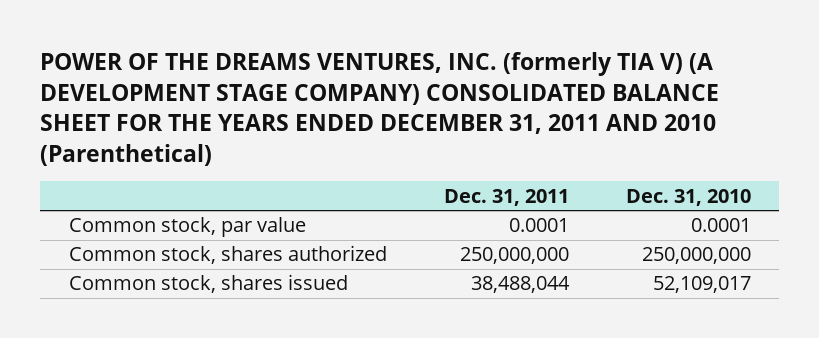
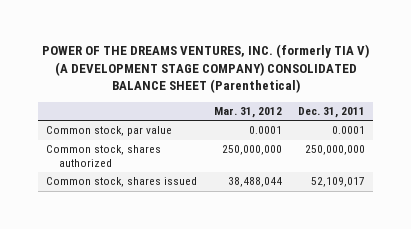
[40,52,720,166] POWER OF THE DREAMS VENTURES, INC. (formerly TIA V) (A DEVELOPMENT STAGE COMPANY) CONSOLIDATED BALANCE SHEET FOR THE YEARS ENDED DECEMBER 31, 2011 AND 2010 (Parenthetical) -> [41,44,369,94] POWER OF THE DREAMS VENTURES, INC. (formerly TIA V) (A DEVELOPMENT STAGE COMPANY) CONSOLIDATED BALANCE SHEET (Parenthetical)
[625,188,751,206] Dec. 31, 2010 -> none
none -> [213,106,282,118] Mar. 31, 2012
[470,276,570,294] 38,488,044 -> [311,177,366,188] 52,109,017

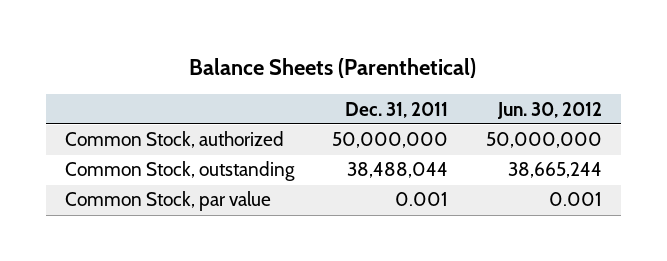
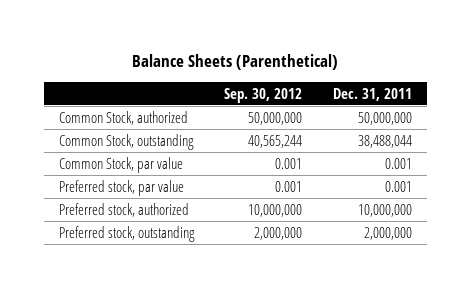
[496,101,602,119] Jun. 30, 2012 -> none
none -> [224,87,303,103] Sep. 30, 2012
none -> [58,179,184,196] Preferred stock, par value
none -> [58,202,189,217] Preferred stock, authorized
none -> [58,225,195,242] Preferred stock, outstanding

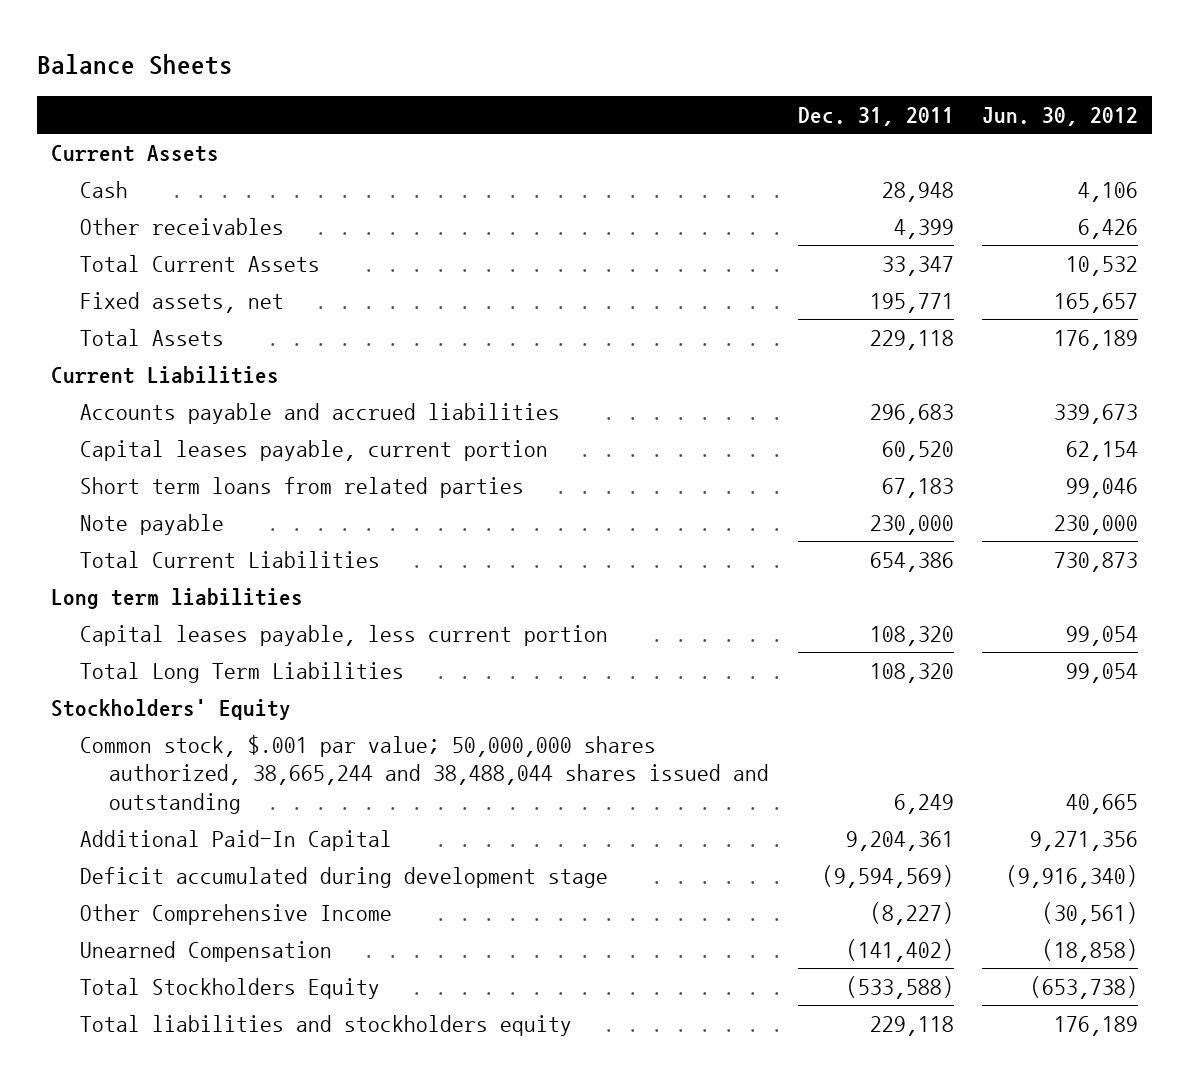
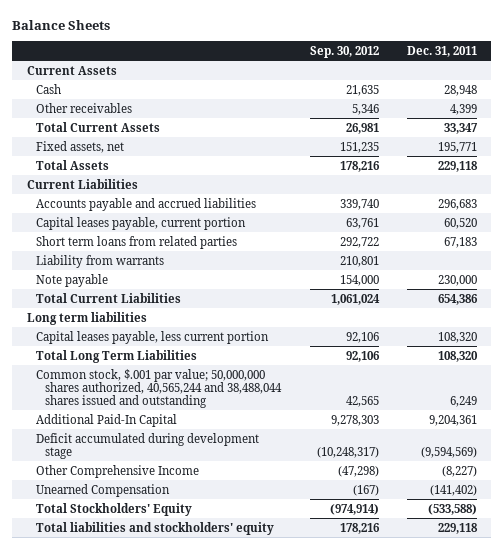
[982,107,1139,127] Jun. 30, 2012 -> none
none -> [309,45,379,58] Sep. 30, 2012
none -> [35,254,164,268] Liability from warrants
[51,699,292,721] Stockholders' Equity -> none
[80,735,770,814] Common stock, $.001 par value; 50,000,000 shares authorized, 38,665,244 and 38,488,044 shares issued and outstanding -> [35,368,283,408] Common stock, $.001 par value; 50,000,000 shares authorized, 40,565,244 and 38,488,044 shares issued and outstanding
[80,978,381,1000] Total Stockholders Equity -> [35,502,192,516] Total Stockholders' Equity
[80,1015,573,1037] Total liabilities and stockholders equity -> [35,521,274,535] Total liabilities and stockholders' equity

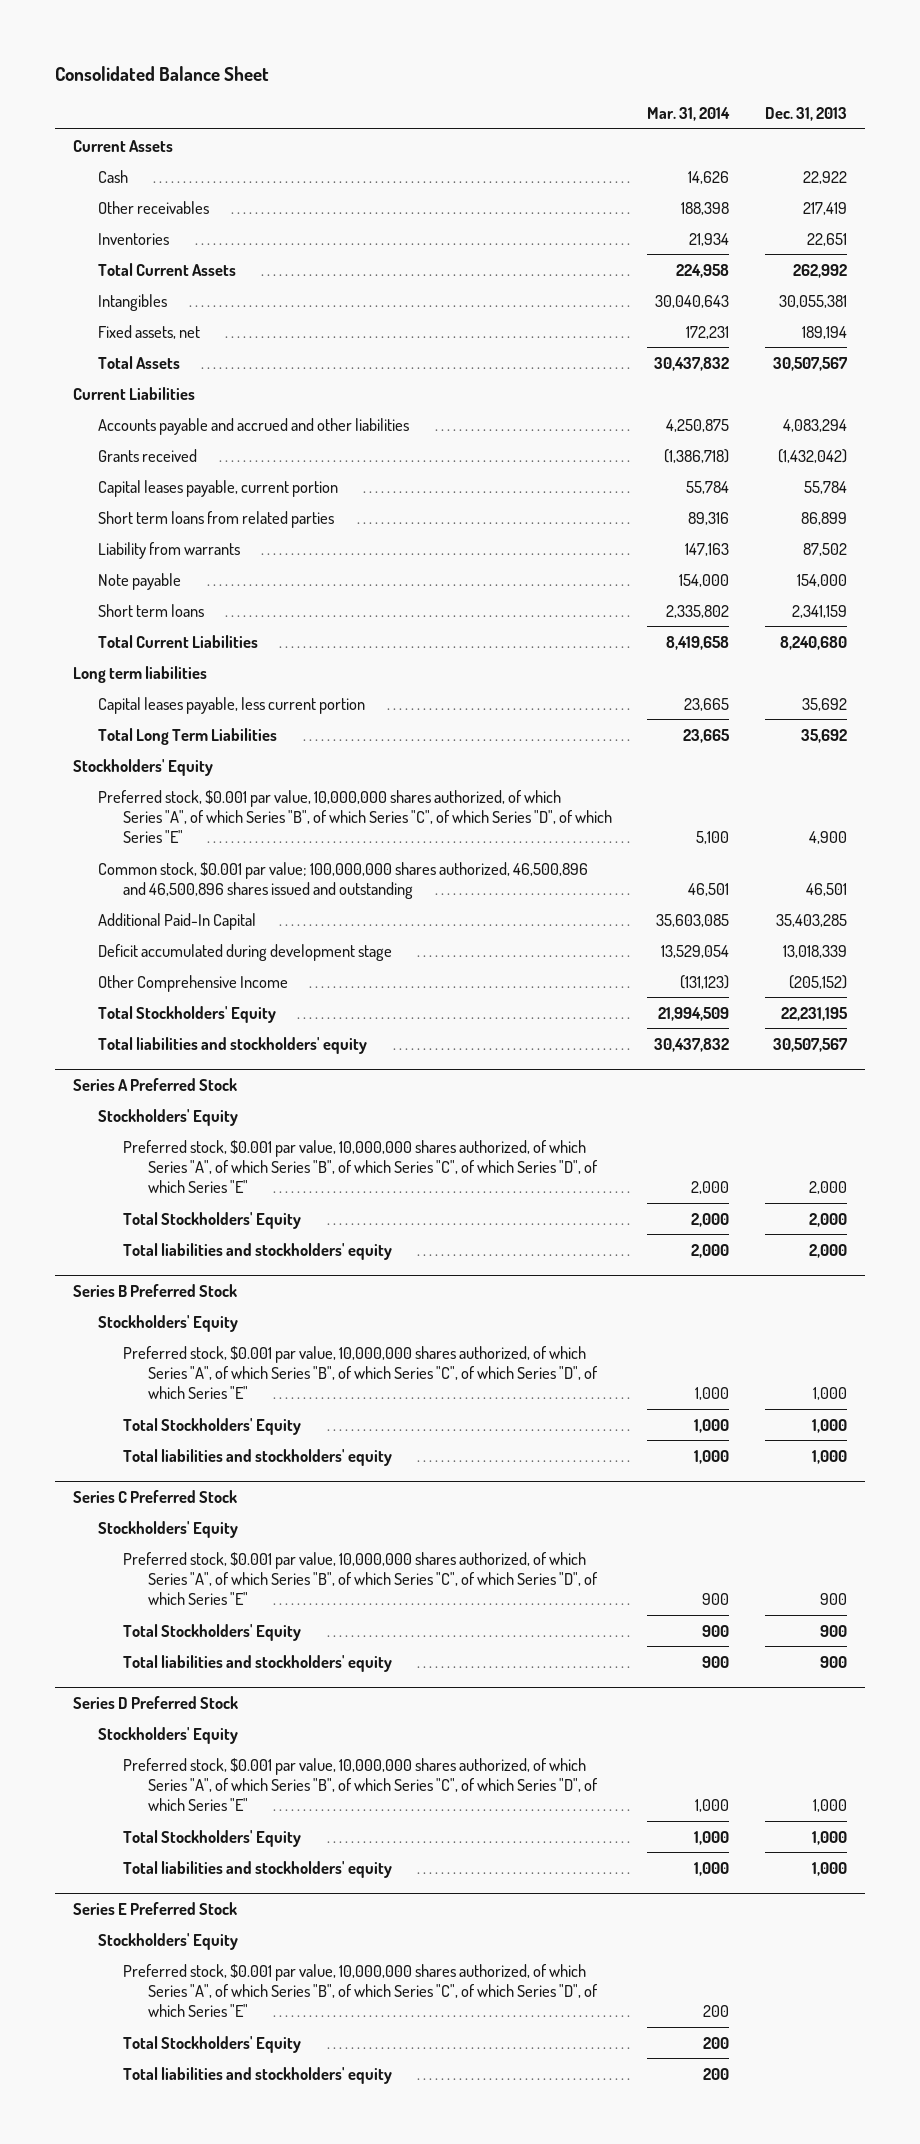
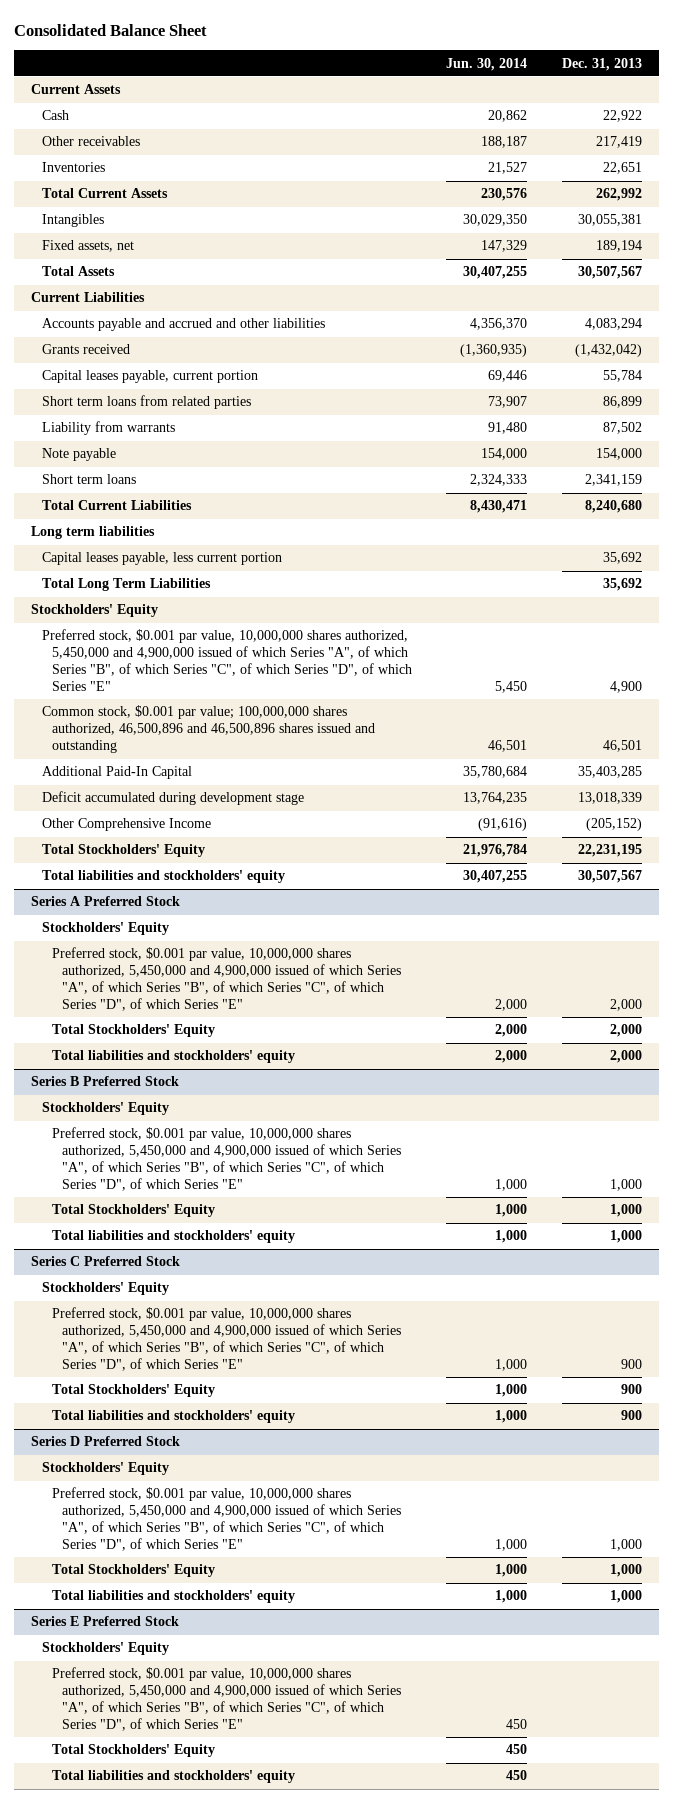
[647,107,731,122] Mar. 31, 2014 -> none
none -> [446,57,528,71] Jun. 30, 2014
[97,789,612,844] Preferred stock, $0.001 par value, 10,000,000 shares authorized, of which Series "A", of which Series "B", of which Series "C", of which Series "D", of which Series "E" -> [41,629,412,692] Preferred stock, $0.001 par value, 10,000,000 shares authorized, 5,450,000 and 4,900,000 issued of which Series "A", of which Series "B", of which Series "C", of which Series "D", of which Series "E"
[122,1139,598,1194] Preferred stock, $0.001 par value, 10,000,000 shares authorized, of which Series "A", of which Series "B", of which Series "C", of which Series "D", of which Series "E" -> [51,947,401,1012] Preferred stock, $0.001 par value, 10,000,000 shares authorized, 5,450,000 and 4,900,000 issued of which Series "A", of which Series "B", of which Series "C", of which Series "D", of which Series "E"
[122,1345,598,1400] Preferred stock, $0.001 par value, 10,000,000 shares authorized, of which Series "A", of which Series "B", of which Series "C", of which Series "D", of which Series "E" -> [51,1127,401,1192] Preferred stock, $0.001 par value, 10,000,000 shares authorized, 5,450,000 and 4,900,000 issued of which Series "A", of which Series "B", of which Series "C", of which Series "D", of which Series "E"
[122,1551,598,1606] Preferred stock, $0.001 par value, 10,000,000 shares authorized, of which Series "A", of which Series "B", of which Series "C", of which Series "D", of which Series "E" -> [51,1307,401,1372] Preferred stock, $0.001 par value, 10,000,000 shares authorized, 5,450,000 and 4,900,000 issued of which Series "A", of which Series "B", of which Series "C", of which Series "D", of which Series "E"
[122,1757,598,1812] Preferred stock, $0.001 par value, 10,000,000 shares authorized, of which Series "A", of which Series "B", of which Series "C", of which Series "D", of which Series "E" -> [51,1487,401,1552] Preferred stock, $0.001 par value, 10,000,000 shares authorized, 5,450,000 and 4,900,000 issued of which Series "A", of which Series "B", of which Series "C", of which Series "D", of which Series "E"
[122,1963,598,2018] Preferred stock, $0.001 par value, 10,000,000 shares authorized, of which Series "A", of which Series "B", of which Series "C", of which Series "D", of which Series "E" -> [51,1667,401,1732] Preferred stock, $0.001 par value, 10,000,000 shares authorized, 5,450,000 and 4,900,000 issued of which Series "A", of which Series "B", of which Series "C", of which Series "D", of which Series "E"

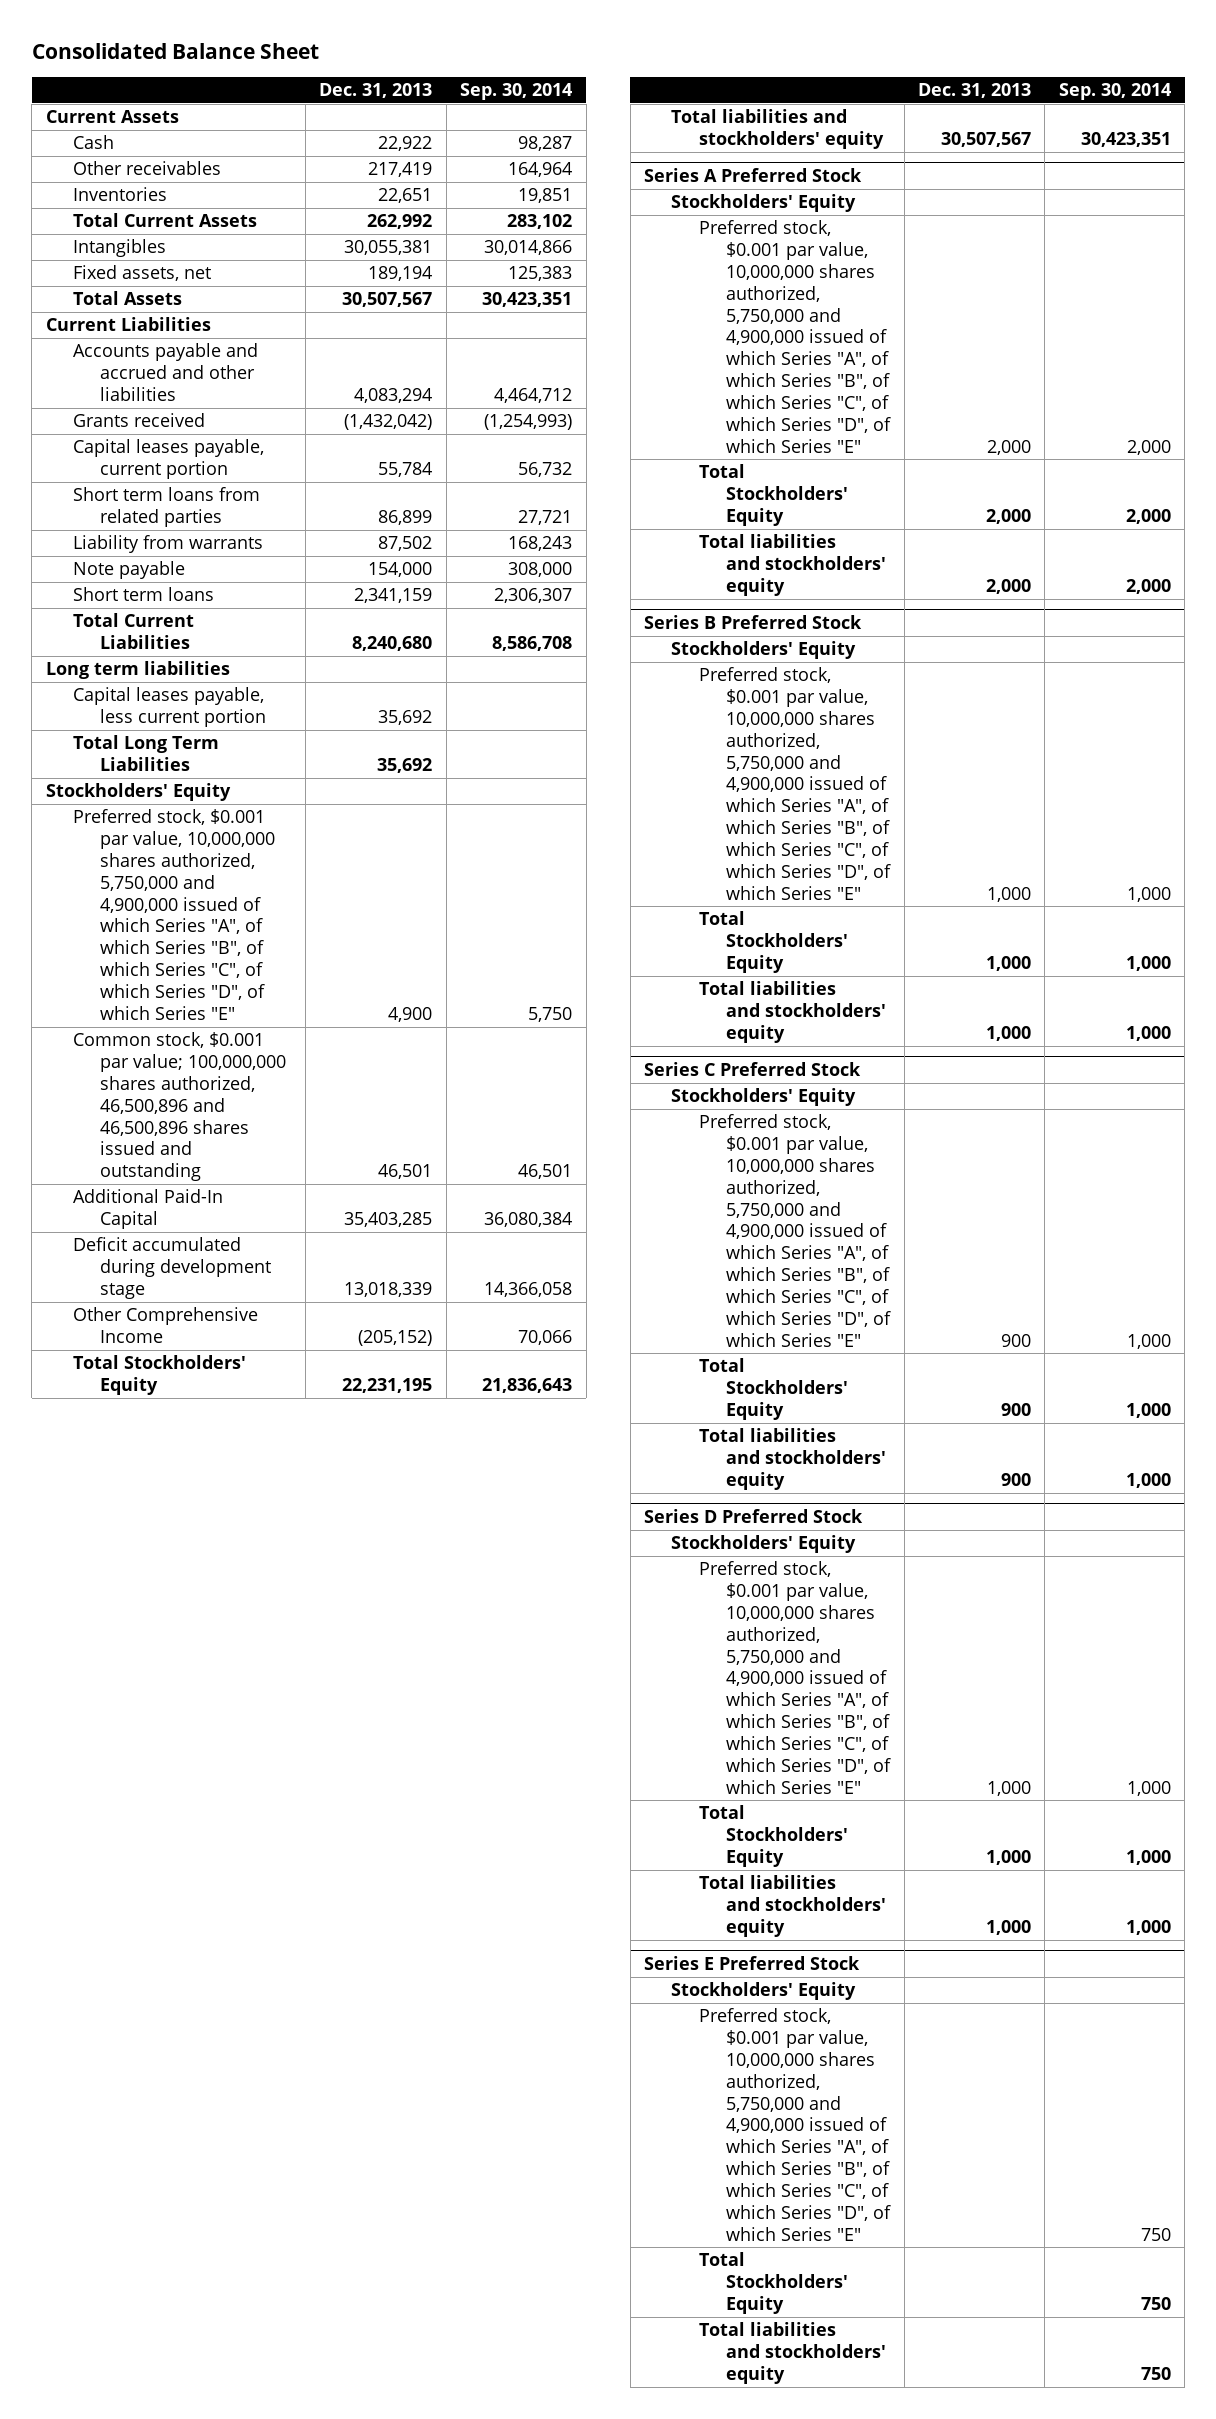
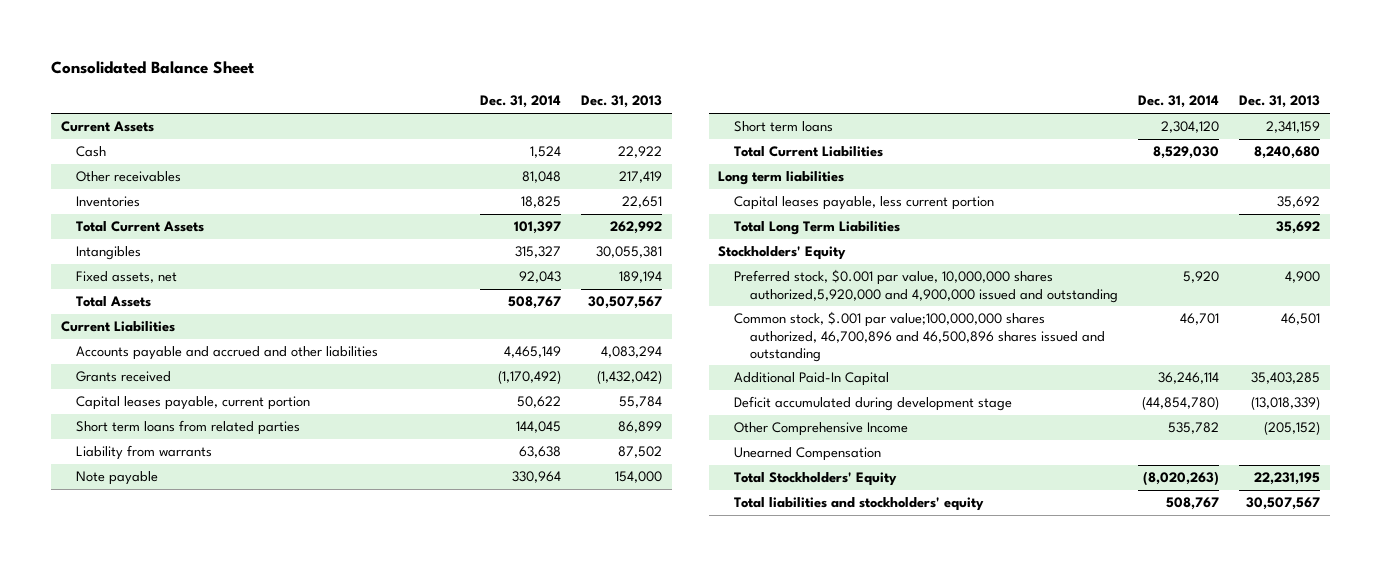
[460,83,573,101] Sep. 30, 2014 -> none
none -> [480,95,562,109] Dec. 31, 2014
[72,809,276,1020] Preferred stock, $0.001 par value, 10,000,000 shares authorized, 5,750,000 and 4,900,000 issued of which Series "A", of which Series "B", of which Series "C", of which Series "D", of which Series "E" -> [734,269,1119,303] Preferred stock, $0.001 par value, 10,000,000 shares authorized,5,920,000 and 4,900,000 issued and outstanding
[72,1032,287,1182] Common stock, $0.001 par value; 100,000,000 shares authorized, 46,500,896 and 46,500,896 shares issued and outstanding -> [734,311,1106,362] Common stock, $.001 par value;100,000,000 shares authorized, 46,700,896 and 46,500,896 shares issued and outstanding
[344,1281,433,1297] 13,018,339 -> [1250,396,1320,411] (13,018,339)
none -> [734,447,882,462] Unearned Compensation
[644,168,863,183] Series A Preferred Stock -> none
[671,194,857,213] Stockholders' Equity -> none
[698,220,892,453] Preferred stock, $0.001 par value, 10,000,000 shares authorized, 5,750,000 and 4,900,000 issued of which Series "A", of which Series "B", of which Series "C", of which Series "D", of which Series "E" -> none
[698,464,849,526] Total Stockholders' Equity -> none
[698,534,887,596] Total liabilities and stockholders' equity -> none
[644,615,863,630] Series B Preferred Stock -> none
[671,641,857,660] Stockholders' Equity -> none
[698,667,892,900] Preferred stock, $0.001 par value, 10,000,000 shares authorized, 5,750,000 and 4,900,000 issued of which Series "A", of which Series "B", of which Series "C", of which Series "D", of which Series "E" -> none
[698,911,849,973] Total Stockholders' Equity -> none
[698,981,887,1043] Total liabilities and stockholders' equity -> none
[644,1062,862,1077] Series C Preferred Stock -> none
[671,1088,857,1107] Stockholders' Equity -> none
[698,1114,892,1347] Preferred stock, $0.001 par value, 10,000,000 shares authorized, 5,750,000 and 4,900,000 issued of which Series "A", of which Series "B", of which Series "C", of which Series "D", of which Series "E" -> none
[698,1358,849,1420] Total Stockholders' Equity -> none
[698,1428,887,1490] Total liabilities and stockholders' equity -> none
[644,1509,864,1524] Series D Preferred Stock -> none
[671,1535,857,1554] Stockholders' Equity -> none
[698,1561,892,1794] Preferred stock, $0.001 par value, 10,000,000 shares authorized, 5,750,000 and 4,900,000 issued of which Series "A", of which Series "B", of which Series "C", of which Series "D", of which Series "E" -> none
[698,1805,849,1867] Total Stockholders' Equity -> none
[698,1875,887,1937] Total liabilities and stockholders' equity -> none
[644,1956,861,1971] Series E Preferred Stock -> none
[671,1982,857,2001] Stockholders' Equity -> none
[698,2008,892,2241] Preferred stock, $0.001 par value, 10,000,000 shares authorized, 5,750,000 and 4,900,000 issued of which Series "A", of which Series "B", of which Series "C", of which Series "D", of which Series "E" -> none
[698,2252,849,2314] Total Stockholders' Equity -> none
[698,2322,887,2384] Total liabilities and stockholders' equity -> none

